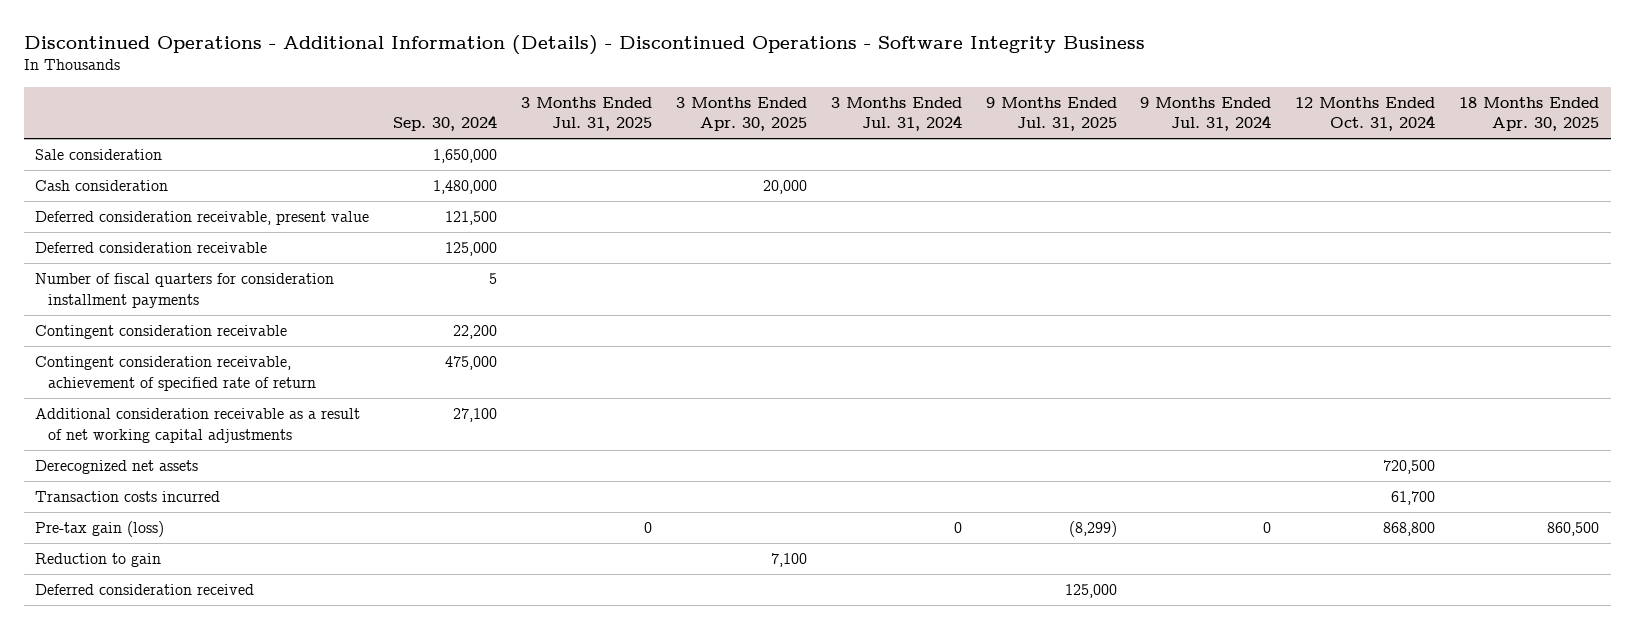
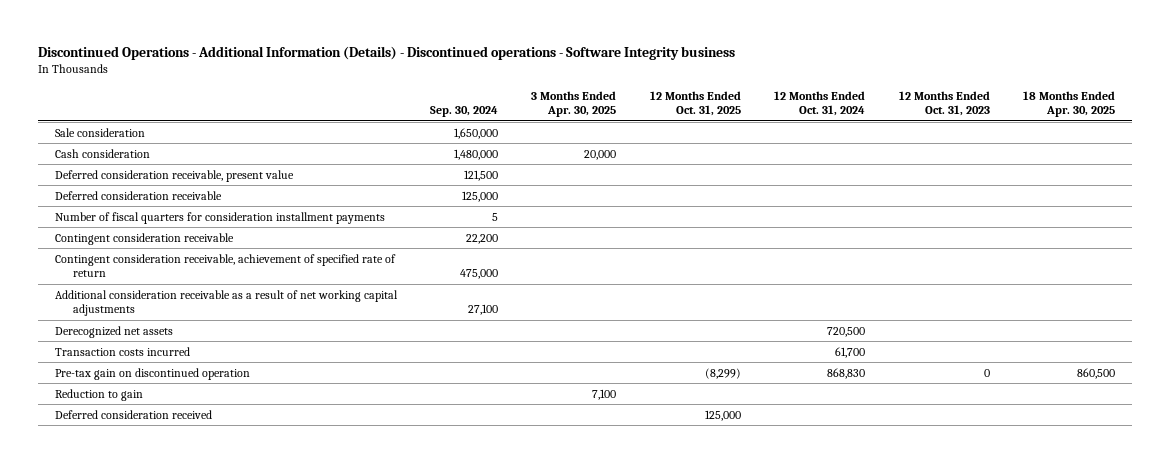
[23,34,1145,55] Discontinued Operations - Additional Information (Details) - Discontinued Operations - Software Integrity Business -> [37,45,735,60] Discontinued Operations - Additional Information (Details) - Discontinued operations - Software Integrity business
[521,96,653,132] 3 Months Ended Jul. 31, 2025 -> none
[830,96,962,132] 3 Months Ended Jul. 31, 2024 -> none
[985,96,1117,132] 9 Months Ended Jul. 31, 2025 -> none
[1140,96,1272,132] 9 Months Ended Jul. 31, 2024 -> none
none -> [649,90,741,117] 12 Months Ended Oct. 31, 2025
none -> [898,90,990,117] 12 Months Ended Oct. 31, 2023
[35,521,165,538] Pre-tax gain (loss) -> [54,367,250,380] Pre-tax gain on discontinued operation
[1383,522,1436,537] 868,800 -> [827,367,866,379] 868,830

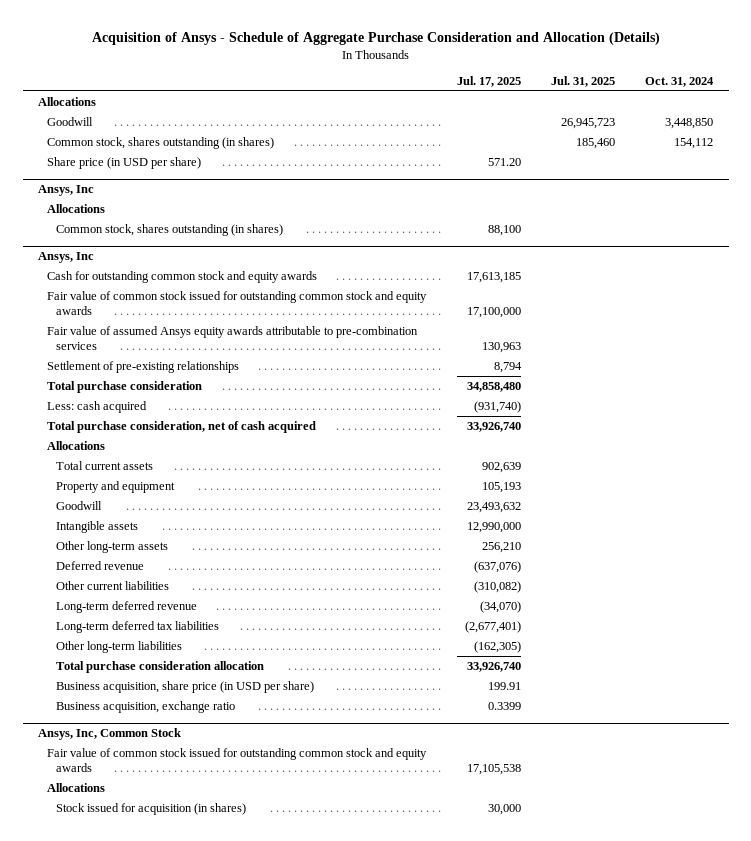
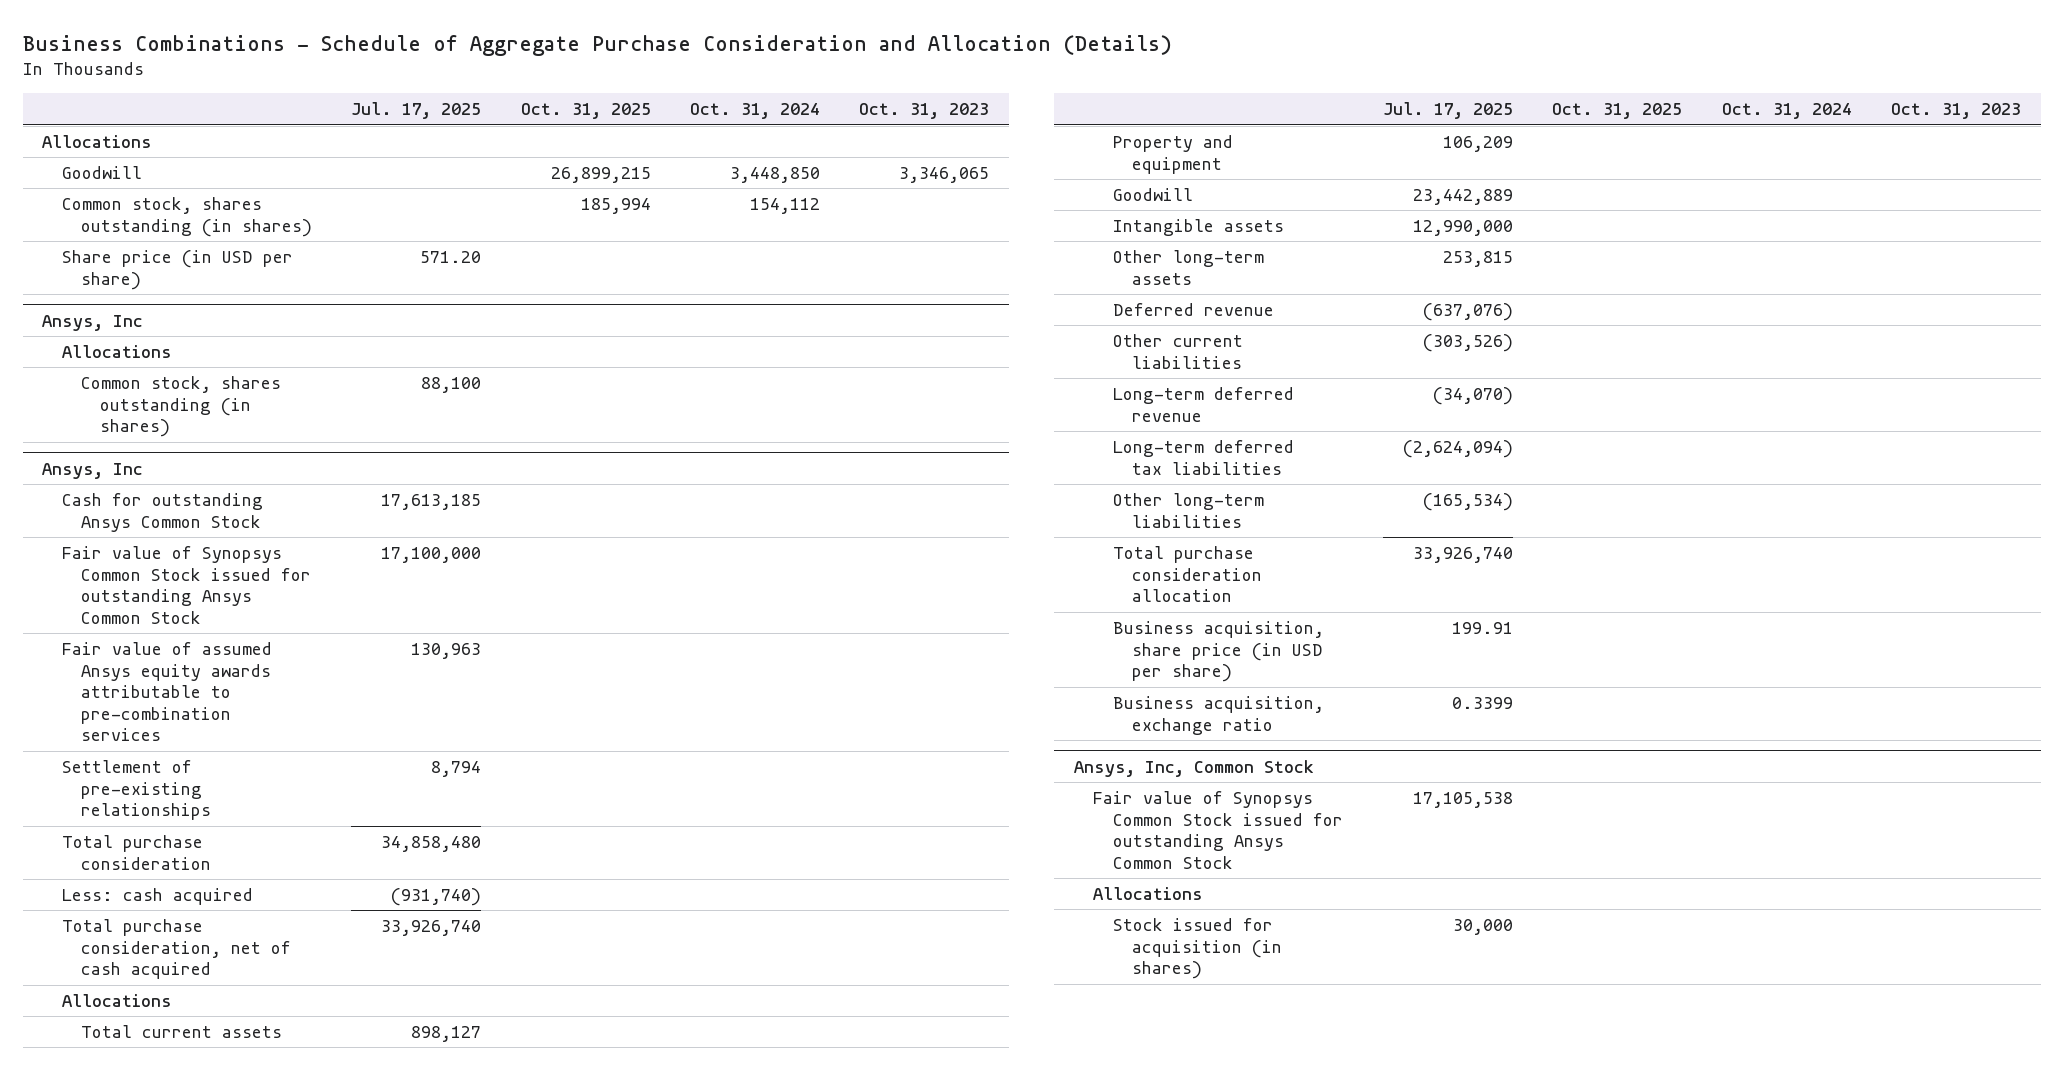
[91,31,660,45] Acquisition of Ansys - Schedule of Aggregate Purchase Consideration and Allocation (Details) -> [22,34,1172,56] Business Combinations - Schedule of Aggregate Purchase Consideration and Allocation (Details)
[550,75,615,87] Jul. 31, 2025 -> none
none -> [520,103,651,120] Oct. 31, 2025
none -> [859,103,990,120] Oct. 31, 2023
[47,270,318,283] Cash for outstanding common stock and equity awards -> [61,492,263,532] Cash for outstanding Ansys Common Stock
[47,290,428,315] Fair value of common stock issued for outstanding common stock and equity awards -> [61,545,312,624] Fair value of Synopsys Common Stock issued for outstanding Ansys Common Stock
[481,461,521,473] 902,639 -> [411,1025,482,1042] 898,127
[481,481,521,493] 105,193 -> [1443,135,1514,152] 106,209
[466,501,521,513] 23,493,632 -> [1413,188,1514,205] 23,442,889
[481,541,521,553] 256,210 -> [1443,250,1514,267] 253,815
[473,580,521,593] (310,082) -> [1423,333,1514,352] (303,526)
[464,620,521,633] (2,677,401) -> [1403,439,1514,458] (2,624,094)
[473,640,521,653] (162,305) -> [1423,492,1514,511] (165,534)
[47,747,428,772] Fair value of common stock issued for outstanding common stock and equity awards -> [1093,790,1343,869] Fair value of Synopsys Common Stock issued for outstanding Ansys Common Stock

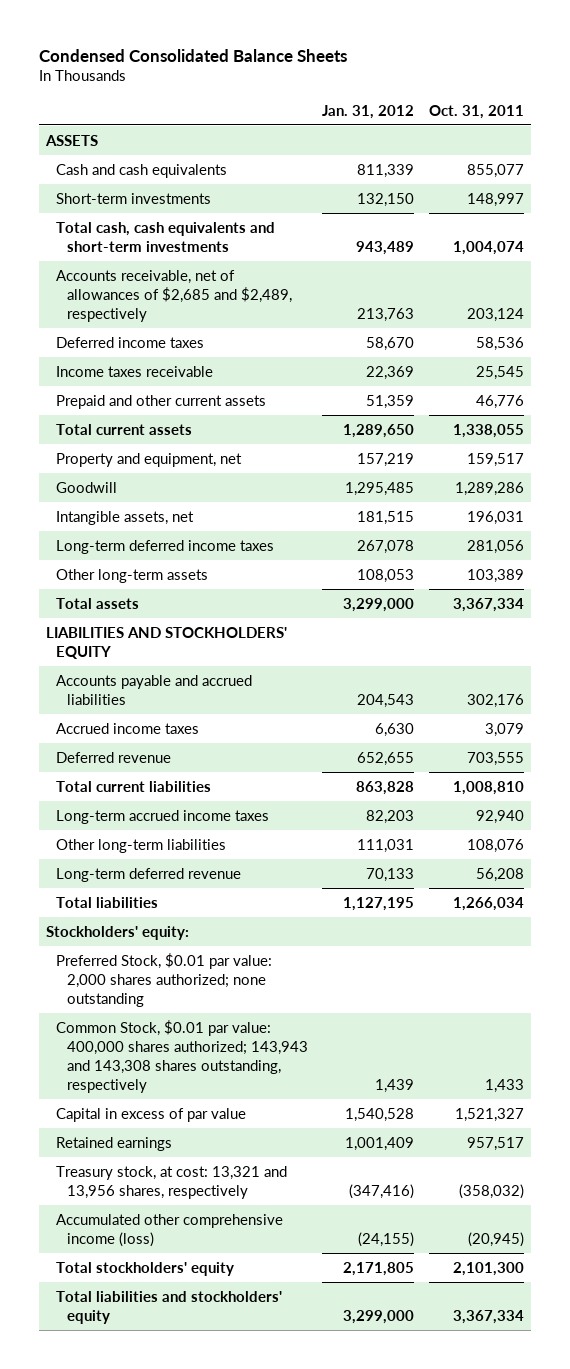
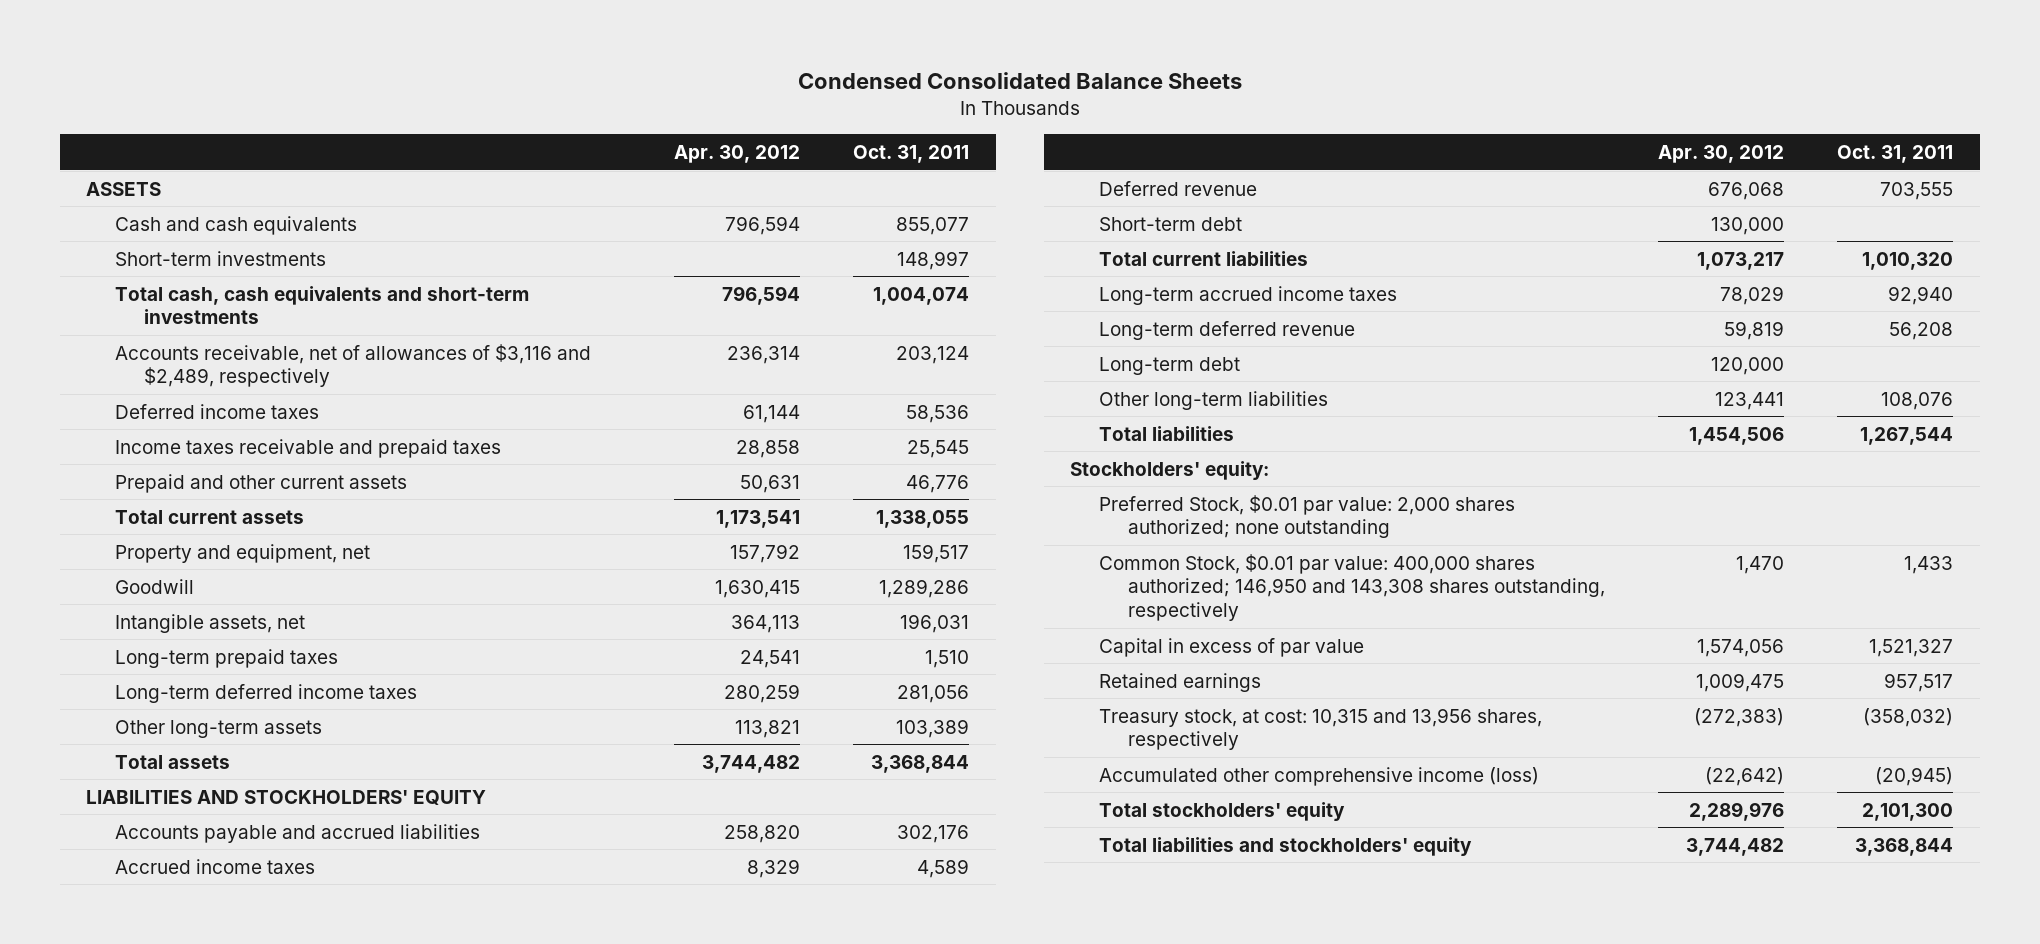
[322,104,415,119] Jan. 31, 2012 -> none
none -> [673,144,800,163] Apr. 30, 2012
[56,269,292,322] Accounts receivable, net of allowances of $2,685 and $2,489, respectively -> [114,343,591,388] Accounts receivable, net of allowances of $3,116 and $2,489, respectively
[56,365,214,377] Income taxes receivable -> [114,438,501,458] Income taxes receivable and prepaid taxes
none -> [114,648,338,668] Long-term prepaid taxes
[453,597,525,612] 3,367,334 -> [871,754,970,773] 3,368,844
[485,722,525,737] 3,079 -> [917,858,970,878] 4,589
none -> [1099,216,1243,231] Short-term debt
[453,780,525,795] 1,008,810 -> [1862,251,1954,270] 1,010,320
none -> [1099,356,1241,375] Long-term debt
[56,838,227,853] Other long-term liabilities -> [1099,390,1329,410] Other long-term liabilities
[453,896,525,911] 1,266,034 -> [1860,426,1954,445] 1,267,544
[56,1019,308,1093] Common Stock, $0.01 par value: 400,000 shares authorized; 143,943 and 143,308 shares outstanding, respectively -> [1099,553,1605,622] Common Stock, $0.01 par value: 400,000 shares authorized; 146,950 and 143,308 shares outstanding, respectively
[56,1165,288,1199] Treasury stock, at cost: 13,321 and 13,956 shares, respectively -> [1099,707,1543,751] Treasury stock, at cost: 10,315 and 13,956 shares, respectively
[453,1309,525,1324] 3,367,334 -> [1855,837,1954,856] 3,368,844

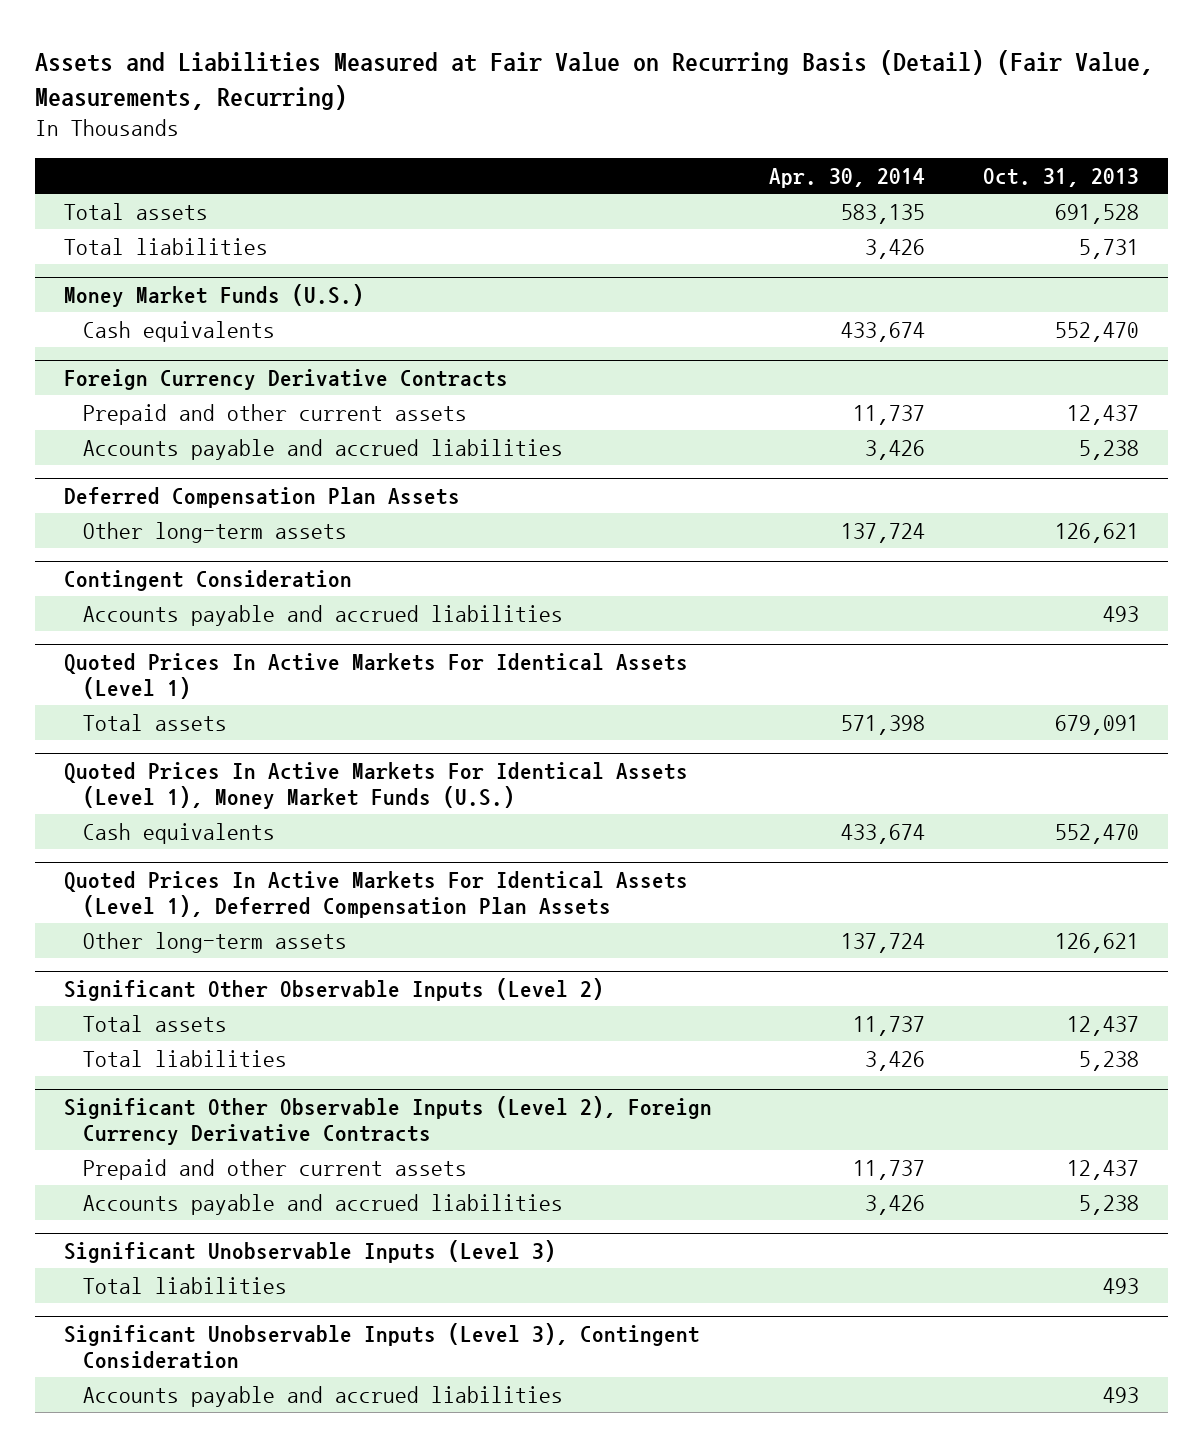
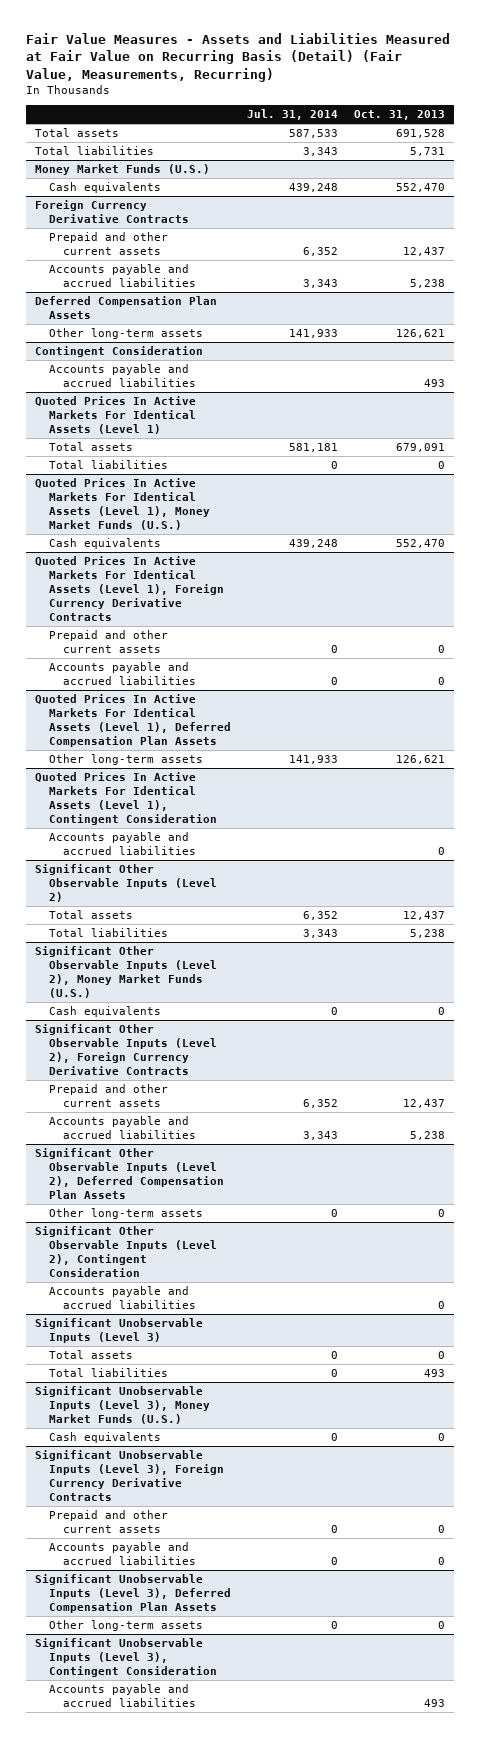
[34,49,1153,110] Assets and Liabilities Measured at Fair Value on Recurring Basis (Detail) (Fair Value, Measurements, Recurring) -> [26,32,451,82] Fair Value Measures - Assets and Liabilities Measured at Fair Value on Recurring Basis (Detail) (Fair Value, Measurements, Recurring)
[769,167,926,188] Apr. 30, 2014 -> none
none -> [247,109,339,121] Jul. 31, 2014
none -> [48,460,168,470] Total liabilities
none -> [34,556,224,622] Quoted Prices In Active Markets For Identical Assets (Level 1), Foreign Currency Derivative Contracts
none -> [48,630,168,654] Prepaid and other current assets
none -> [48,662,196,686] Accounts payable and accrued liabilities
none -> [34,772,217,826] Quoted Prices In Active Markets For Identical Assets (Level 1), Contingent Consideration
none -> [48,832,196,856] Accounts payable and accrued liabilities
none -> [34,946,217,999] Significant Other Observable Inputs (Level 2), Money Market Funds (U.S.)
none -> [48,1006,161,1018] Cash equivalents
none -> [34,1148,224,1200] Significant Other Observable Inputs (Level 2), Deferred Compensation Plan Assets
none -> [48,1208,203,1220] Other long-term assets
none -> [34,1226,217,1278] Significant Other Observable Inputs (Level 2), Contingent Consideration
none -> [48,1286,196,1310] Accounts payable and accrued liabilities
none -> [48,1350,133,1360] Total assets
none -> [34,1386,210,1425] Significant Unobservable Inputs (Level 3), Money Market Funds (U.S.)
none -> [48,1432,161,1444] Cash equivalents
none -> [34,1450,224,1502] Significant Unobservable Inputs (Level 3), Foreign Currency Derivative Contracts
none -> [48,1510,168,1534] Prepaid and other current assets
none -> [48,1542,196,1566] Accounts payable and accrued liabilities
none -> [34,1574,231,1614] Significant Unobservable Inputs (Level 3), Deferred Compensation Plan Assets
none -> [48,1620,203,1632] Other long-term assets

